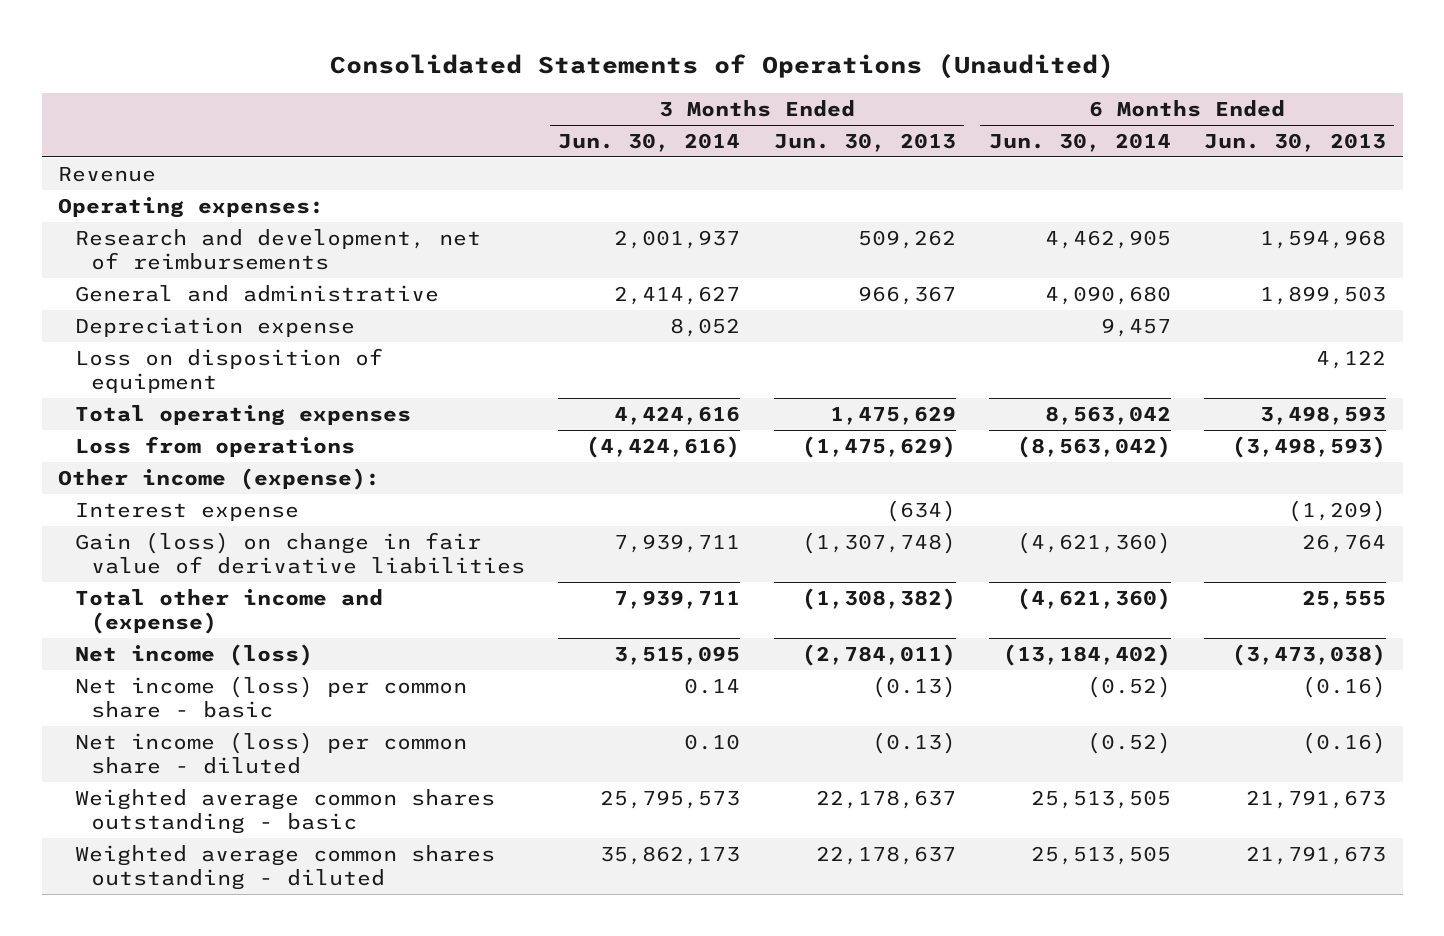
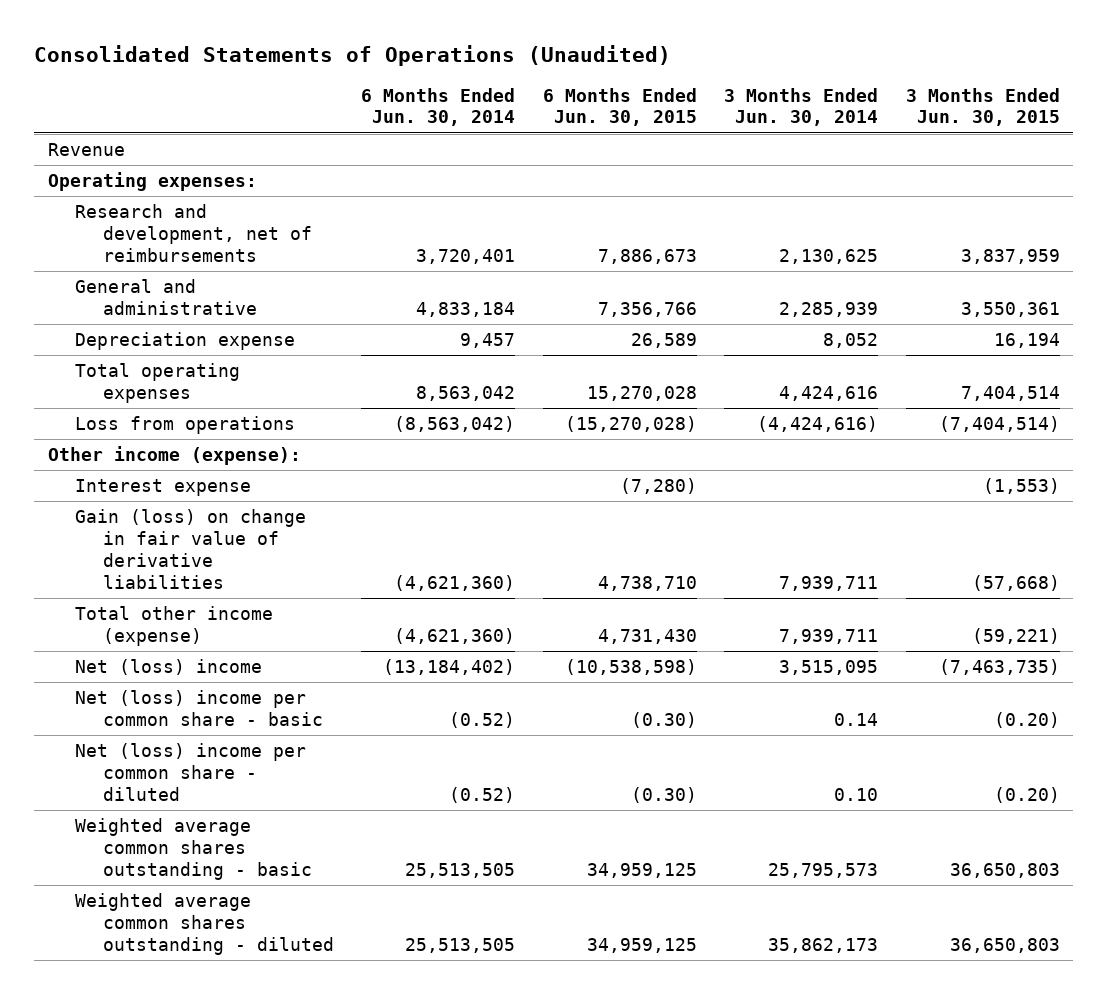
[773,133,956,153] Jun. 30, 2013 -> none
[1204,133,1387,153] Jun. 30, 2013 -> none
none -> [542,87,697,127] 6 Months Ended Jun. 30, 2015
none -> [905,87,1060,127] 3 Months Ended Jun. 30, 2015
[614,230,741,250] 2,001,937 -> [779,248,879,264] 2,130,625
[1044,230,1171,250] 4,462,905 -> [416,248,516,264] 3,720,401
[614,286,741,306] 2,414,627 -> [779,301,879,317] 2,285,939
[1044,286,1171,306] 4,090,680 -> [416,301,516,317] 4,833,184
[74,348,383,394] Loss on disposition of equipment -> none
[74,589,383,635] Total other income and (expense) -> [75,606,274,646] Total other income (expense)
[74,644,313,667] Net income (loss) -> [75,659,263,676] Net (loss) income
[74,676,467,719] Net income (loss) per common share - basic -> [75,690,323,726] Net (loss) income per common share - basic
[74,732,467,775] Net income (loss) per common share - diluted -> [75,743,307,801] Net (loss) income per common share - diluted

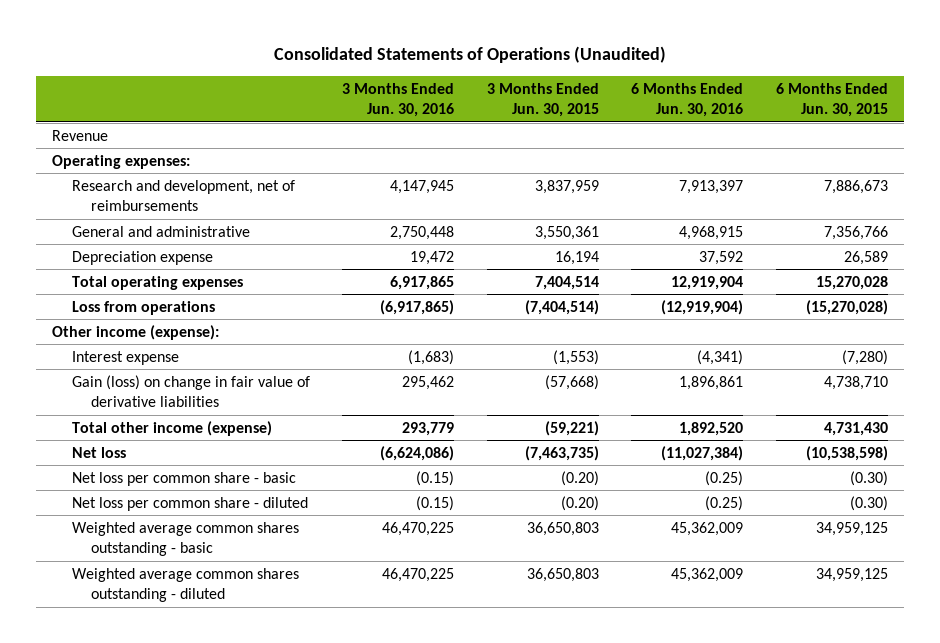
[361,87,516,127] 6 Months Ended Jun. 30, 2014 -> none
[724,87,879,127] 3 Months Ended Jun. 30, 2014 -> none
none -> [342,82,455,118] 3 Months Ended Jun. 30, 2016
none -> [631,82,744,118] 6 Months Ended Jun. 30, 2016
[75,659,263,676] Net (loss) income -> [71,446,126,458] Net loss
[75,690,323,726] Net (loss) income per common share - basic -> [71,471,296,486] Net loss per common share - basic
[75,743,307,801] Net (loss) income per common share - diluted -> [71,496,308,511] Net loss per common share - diluted

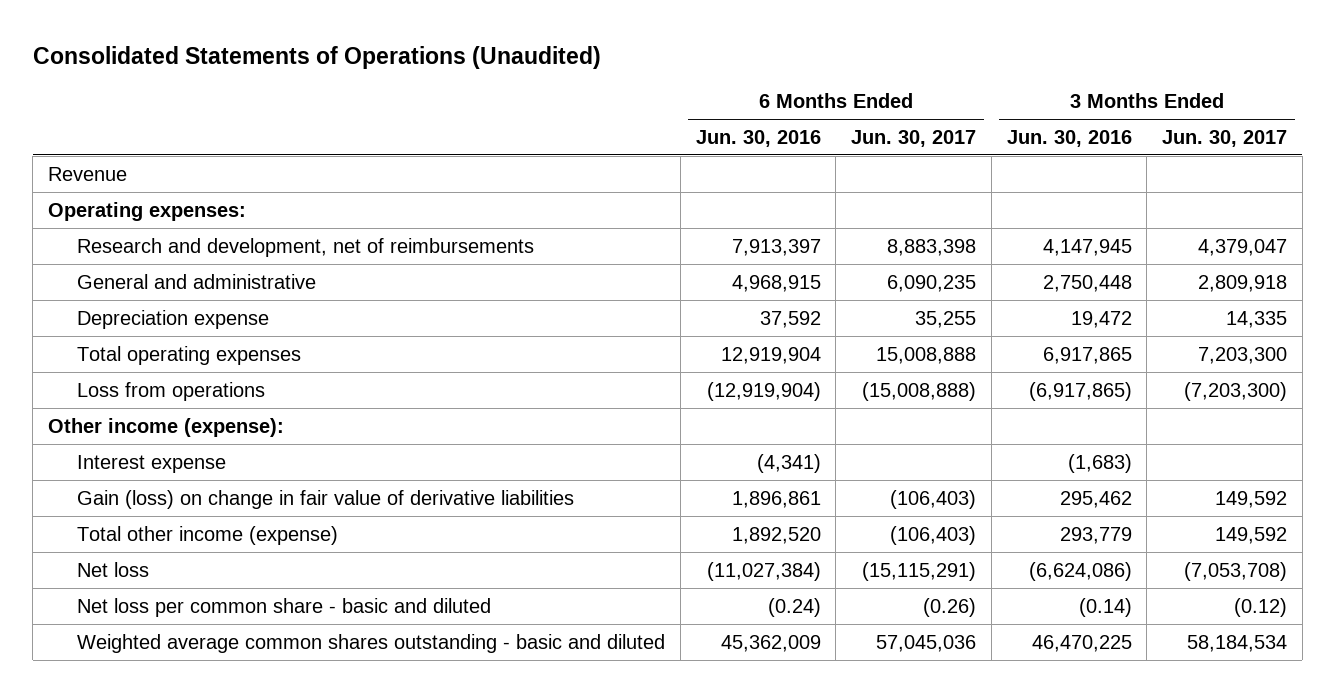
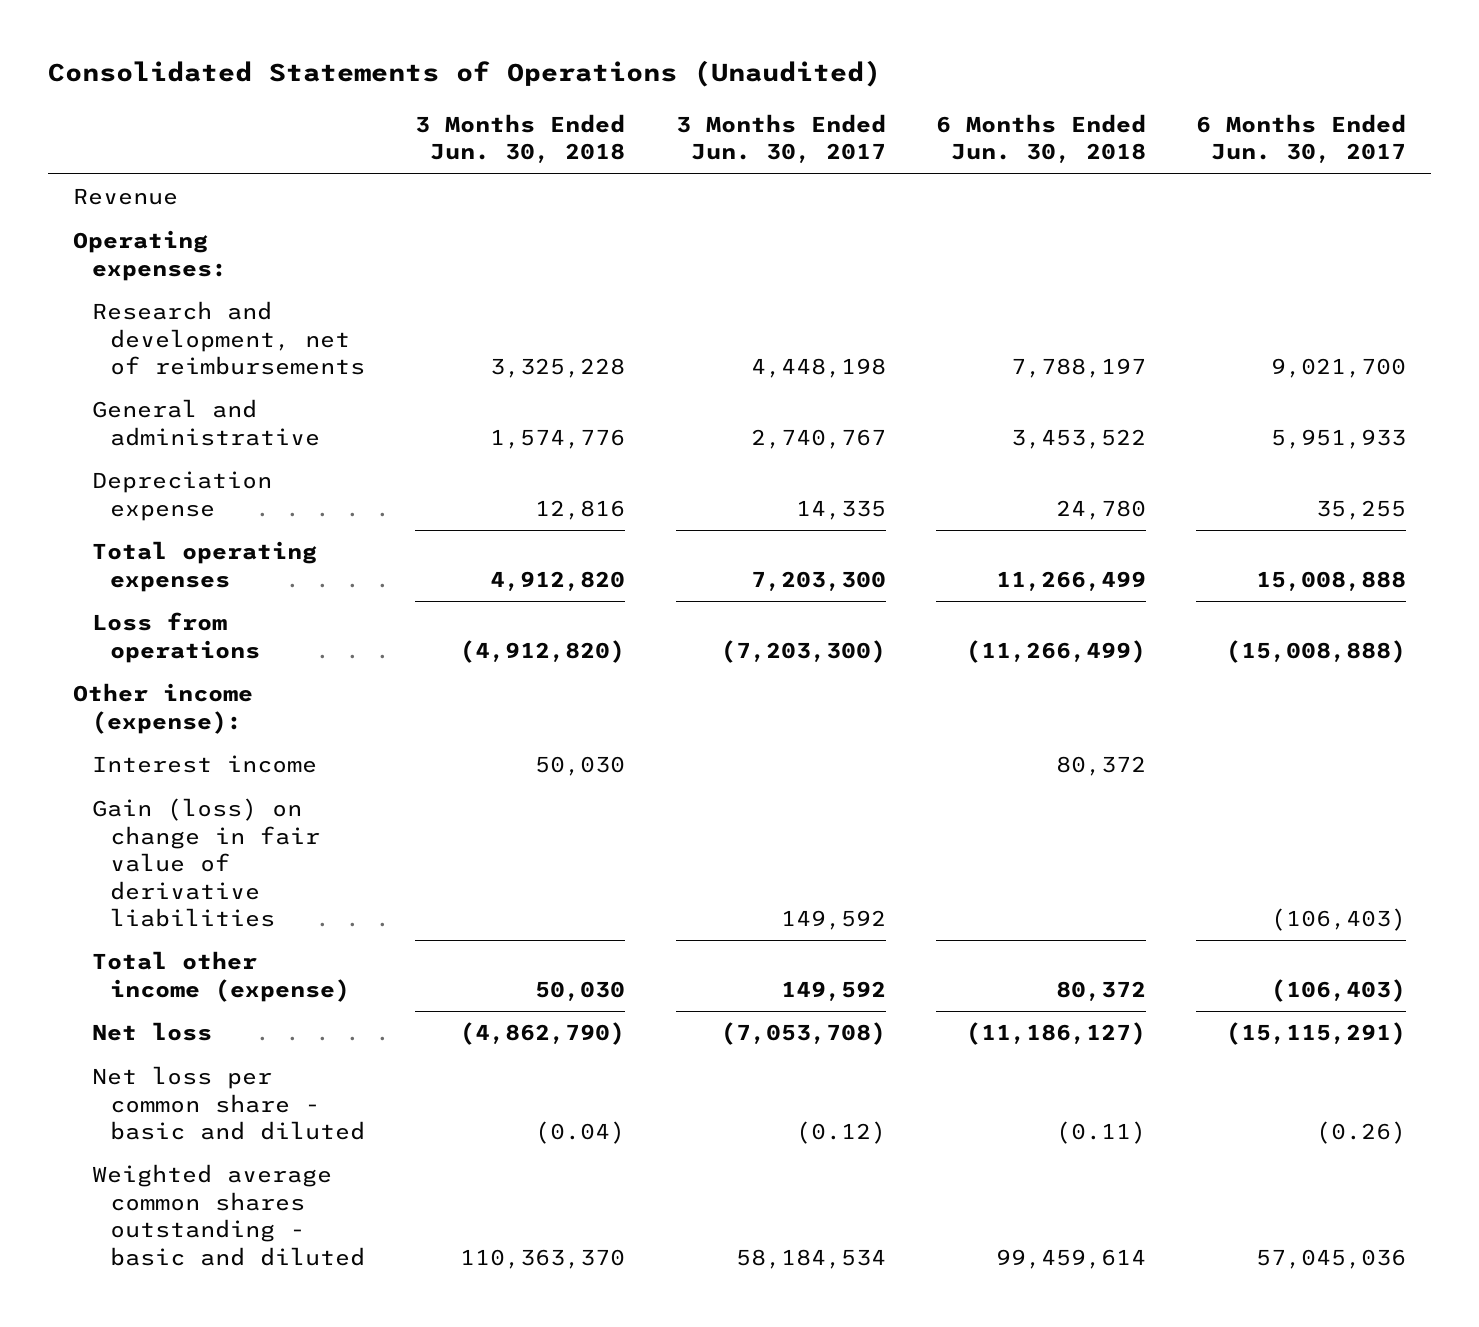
[695,129,821,147] Jun. 30, 2016 -> none
[1006,129,1132,147] Jun. 30, 2016 -> none
none -> [415,113,626,164] 3 Months Ended Jun. 30, 2018
none -> [935,113,1146,164] 6 Months Ended Jun. 30, 2018
[887,238,977,256] 8,883,398 -> [1270,358,1406,379] 9,021,700
[1198,238,1288,256] 4,379,047 -> [750,358,886,379] 4,448,198
[887,274,977,292] 6,090,235 -> [1270,428,1406,449] 5,951,933
[1198,274,1288,292] 2,809,918 -> [750,428,886,449] 2,740,767
[77,454,227,473] Interest expense -> none
none -> [91,755,317,774] Interest income

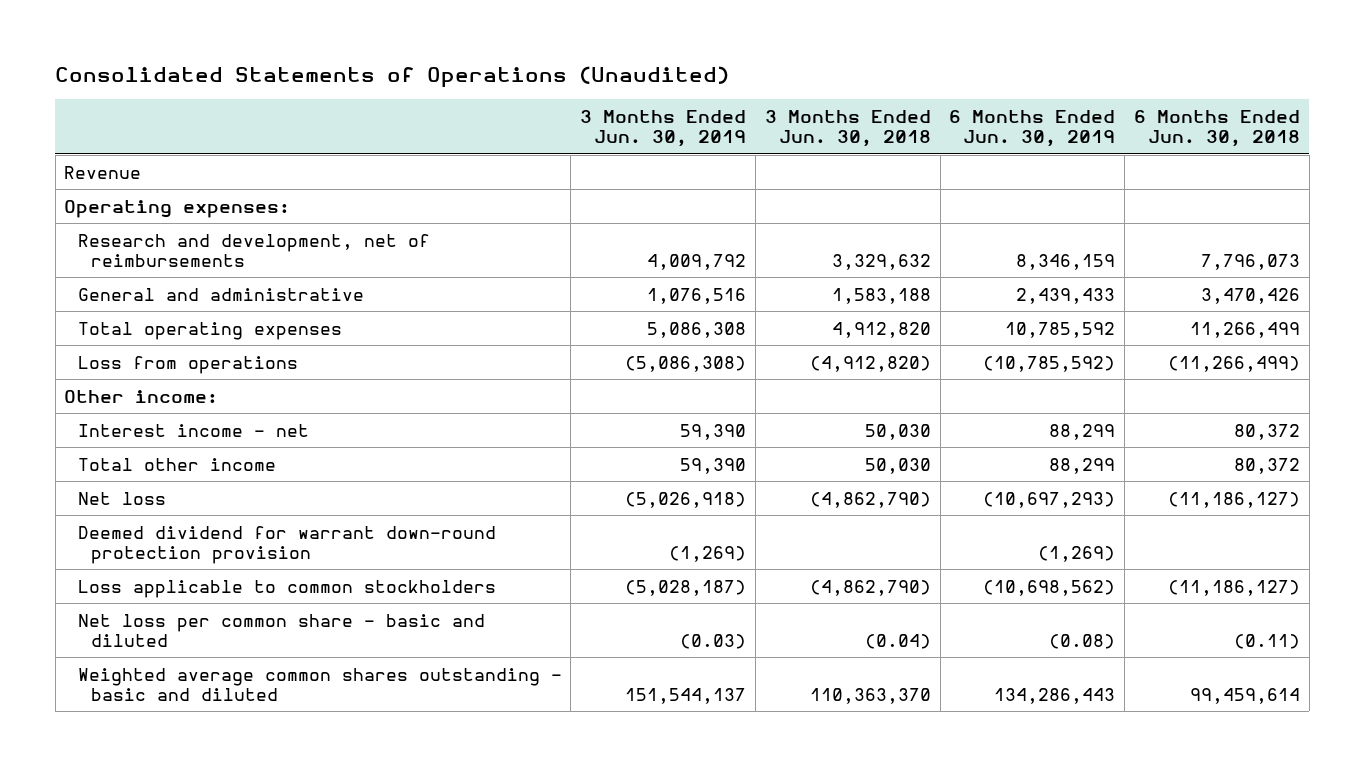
[675,113,886,164] 3 Months Ended Jun. 30, 2017 -> none
[1195,113,1406,164] 6 Months Ended Jun. 30, 2017 -> none
none -> [580,109,747,148] 3 Months Ended Jun. 30, 2019
none -> [949,109,1116,148] 6 Months Ended Jun. 30, 2019
[91,471,272,521] Depreciation expense -> none
[490,358,626,379] 3,325,228 -> [831,253,931,270] 3,329,632
[1010,358,1146,379] 7,788,197 -> [1201,253,1301,270] 7,796,073
[490,428,626,449] 1,574,776 -> [831,287,931,304] 1,583,188
[1010,428,1146,449] 3,453,522 -> [1201,287,1301,304] 3,470,426
[91,798,321,928] Gain (loss) on change in fair value of derivative liabilities -> none
[73,683,254,734] Other income (expense): -> [64,389,219,403] Other income:
[91,755,317,774] Interest income -> [77,423,309,437] Interest income - net
[91,951,351,1002] Total other income (expense) -> [77,457,276,471] Total other income
none -> [77,525,496,564] Deemed dividend for warrant down-round protection provision
none -> [77,579,496,598] Loss applicable to common stockholders

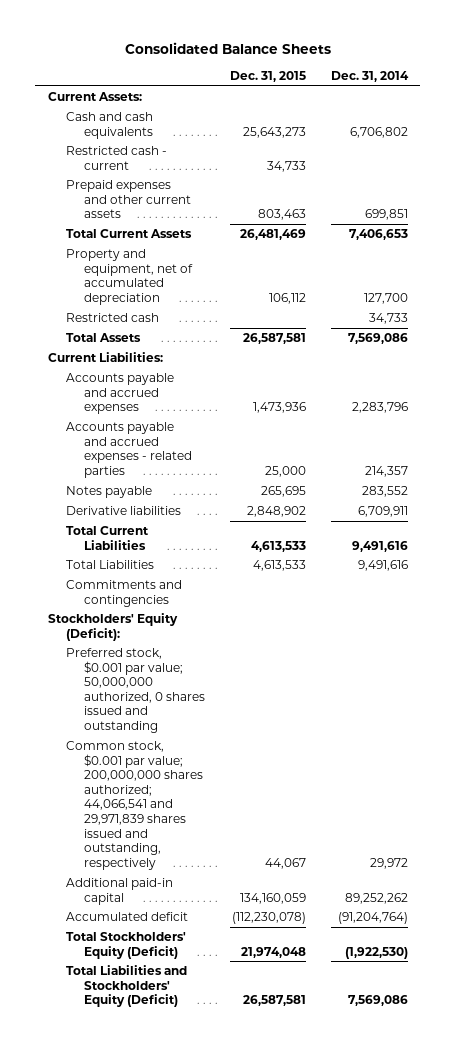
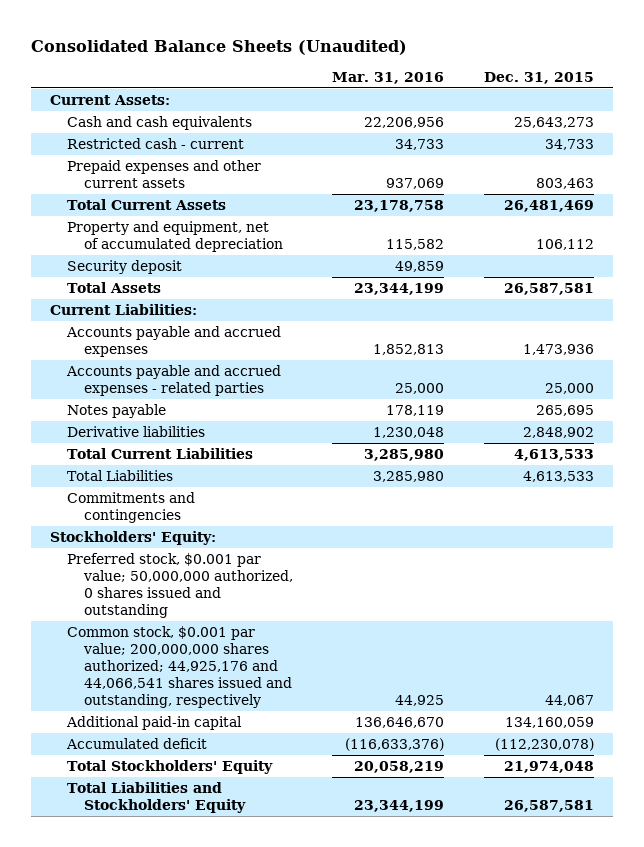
[124,41,331,54] Consolidated Balance Sheets -> [30,39,407,55] Consolidated Balance Sheets (Unaudited)
[330,70,409,82] Dec. 31, 2014 -> none
none -> [332,71,445,84] Mar. 31, 2016
[65,313,159,323] Restricted cash -> none
none -> [67,260,183,275] Security deposit
[47,613,178,641] Stockholders' Equity (Deficit): -> [50,531,217,546] Stockholders' Equity:
[65,741,204,870] Common stock, $0.001 par value; 200,000,000 shares authorized; 44,066,541 and 29,971,839 shares issued and outstanding, respectively -> [67,626,293,709] Common stock, $0.001 par value; 200,000,000 shares authorized; 44,925,176 and 44,066,541 shares issued and outstanding, respectively
[65,932,186,959] Total Stockholders' Equity (Deficit) -> [67,760,274,775] Total Stockholders' Equity
[65,965,187,1008] Total Liabilities and Stockholders' Equity (Deficit) -> [67,782,247,814] Total Liabilities and Stockholders' Equity

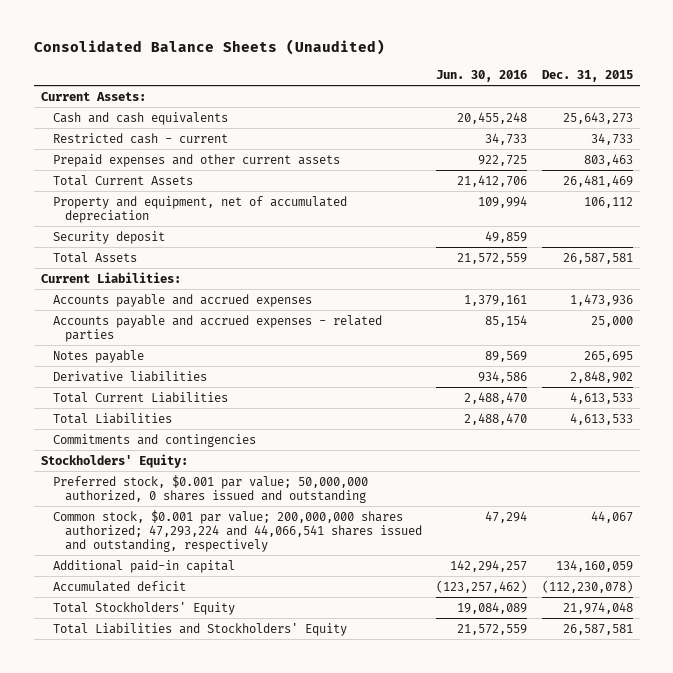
[332,71,445,84] Mar. 31, 2016 -> none
none -> [436,69,528,82] Jun. 30, 2016
[67,626,293,709] Common stock, $0.001 par value; 200,000,000 shares authorized; 44,925,176 and 44,066,541 shares issued and outstanding, respectively -> [52,509,422,552] Common stock, $0.001 par value; 200,000,000 shares authorized; 47,293,224 and 44,066,541 shares issued and outstanding, respectively

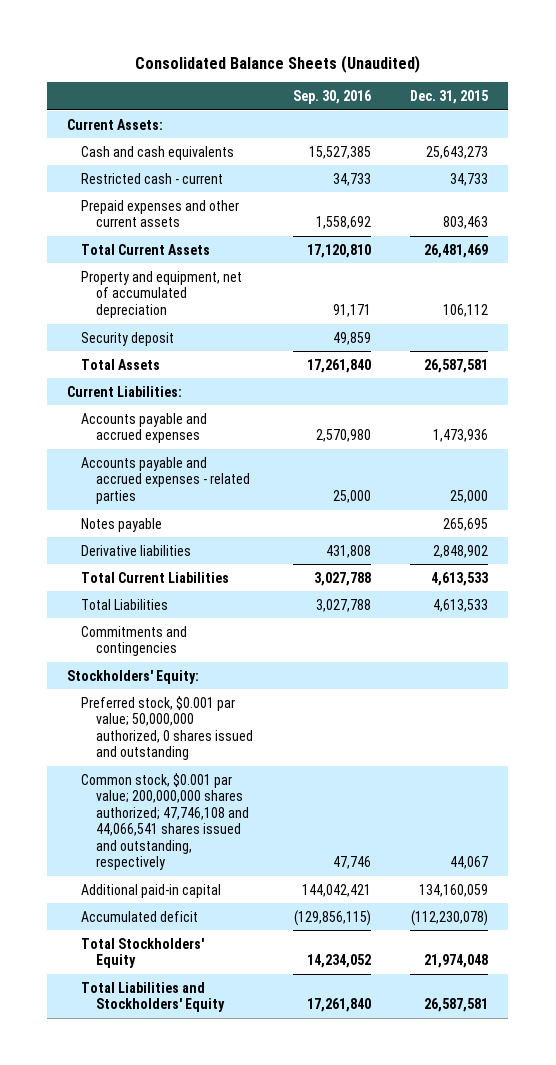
[436,69,528,82] Jun. 30, 2016 -> none
none -> [292,90,371,105] Sep. 30, 2016
[52,509,422,552] Common stock, $0.001 par value; 200,000,000 shares authorized; 47,293,224 and 44,066,541 shares issued and outstanding, respectively -> [81,772,249,871] Common stock, $0.001 par value; 200,000,000 shares authorized; 47,746,108 and 44,066,541 shares issued and outstanding, respectively

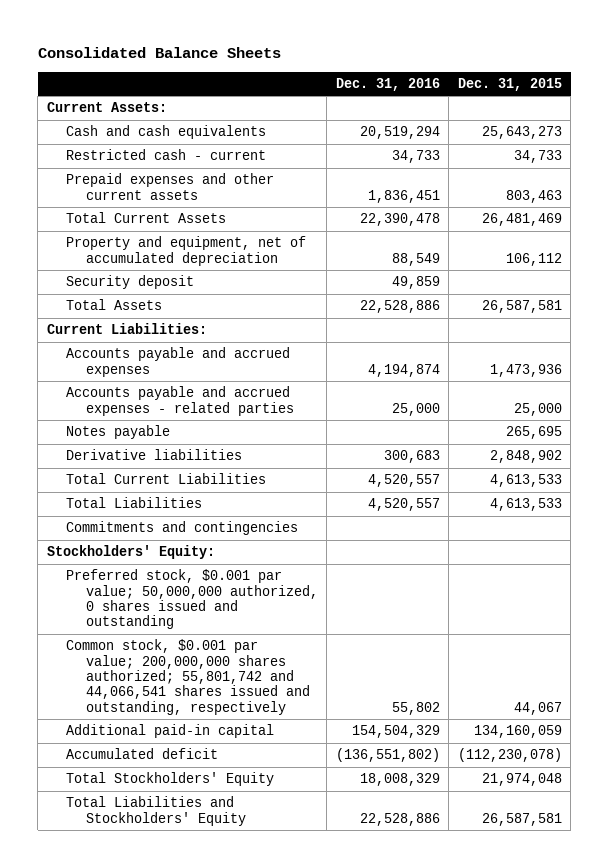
[134,54,420,73] Consolidated Balance Sheets (Unaudited) -> [37,47,281,59] Consolidated Balance Sheets
[292,90,371,105] Sep. 30, 2016 -> none
none -> [335,77,440,91] Dec. 31, 2016
[81,772,249,871] Common stock, $0.001 par value; 200,000,000 shares authorized; 47,746,108 and 44,066,541 shares issued and outstanding, respectively -> [66,639,310,715] Common stock, $0.001 par value; 200,000,000 shares authorized; 55,801,742 and 44,066,541 shares issued and outstanding, respectively

